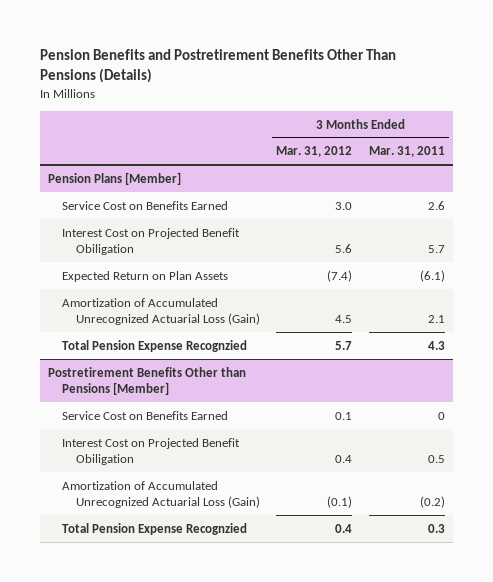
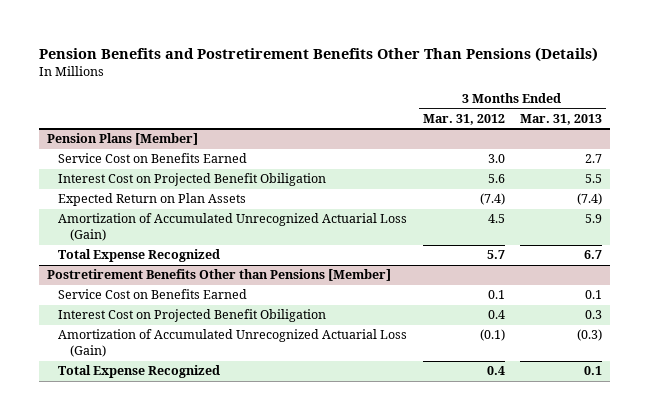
[368,146,445,158] Mar. 31, 2011 -> none
none -> [520,113,603,125] Mar. 31, 2013
[61,339,247,352] Total Pension Expense Recognzied -> [58,249,221,263] Total Expense Recognized
[61,522,247,535] Total Pension Expense Recognzied -> [58,365,221,379] Total Expense Recognized

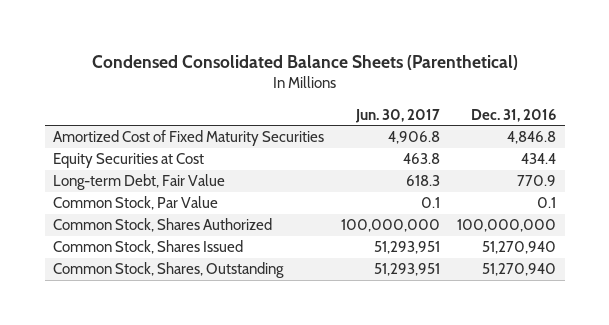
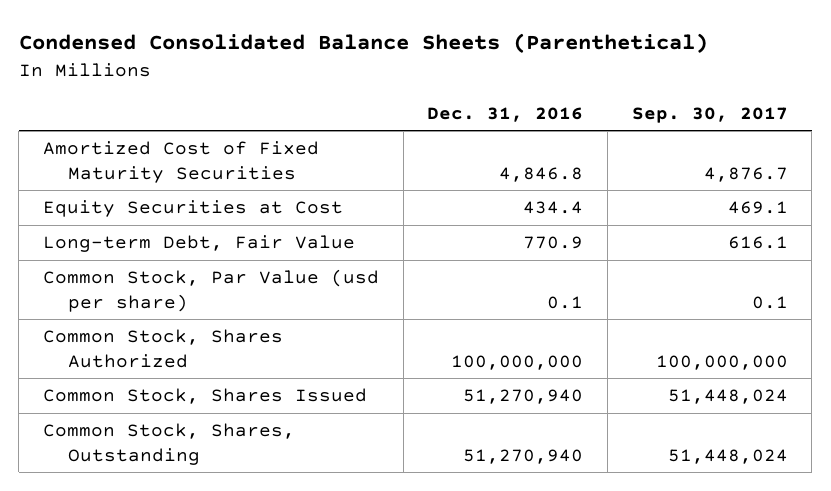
[355,108,441,123] Jun. 30, 2017 -> none
none -> [631,106,788,123] Sep. 30, 2017
[53,196,219,211] Common Stock, Par Value -> [43,269,380,312] Common Stock, Par Value (usd per share)

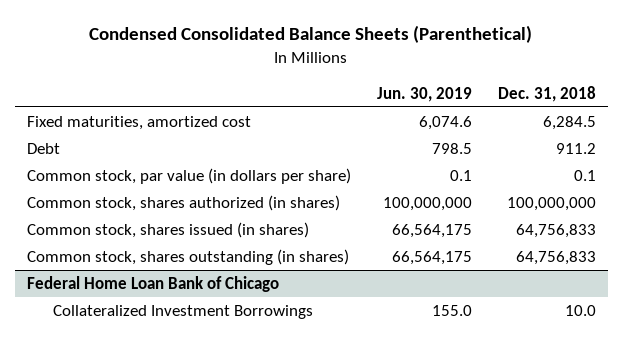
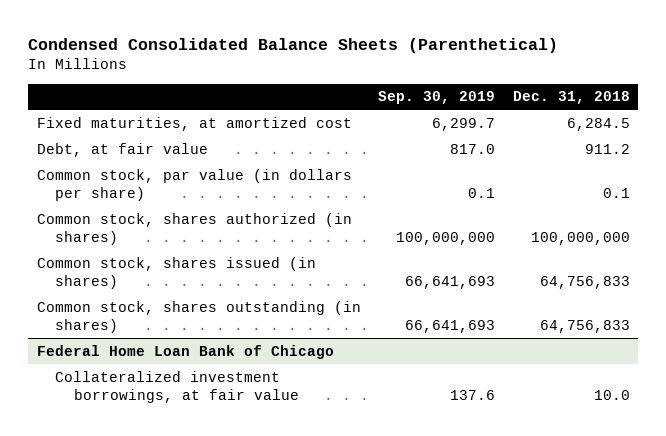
[376,86,472,102] Jun. 30, 2019 -> none
none -> [378,91,496,105] Sep. 30, 2019
[27,116,252,131] Fixed maturities, amortized cost -> [36,116,352,131] Fixed maturities, at amortized cost
[27,143,61,155] Debt -> [36,142,208,157] Debt, at fair value
[53,305,314,320] Collateralized Investment Borrowings -> [55,370,299,403] Collateralized investment borrowings, at fair value

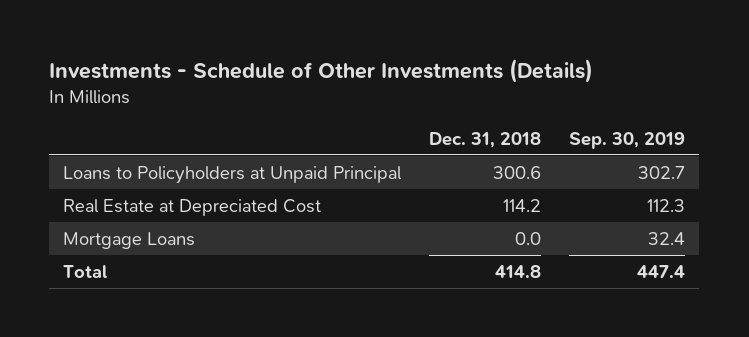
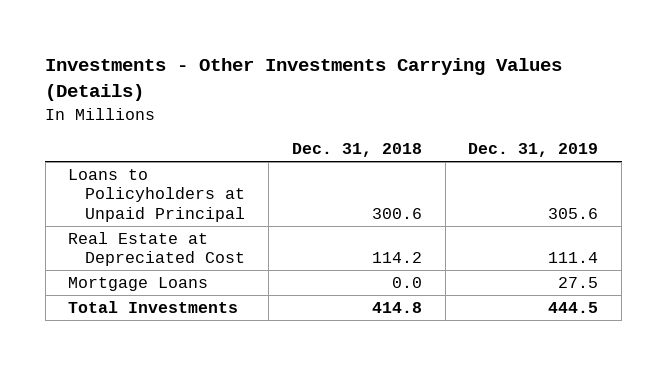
[49,59,594,84] Investments - Schedule of Other Investments (Details) -> [45,58,563,102] Investments - Other Investments Carrying Values (Details)
[569,131,686,149] Sep. 30, 2019 -> none
none -> [468,143,599,158] Dec. 31, 2019
[63,264,108,278] Total -> [68,300,239,313] Total Investments

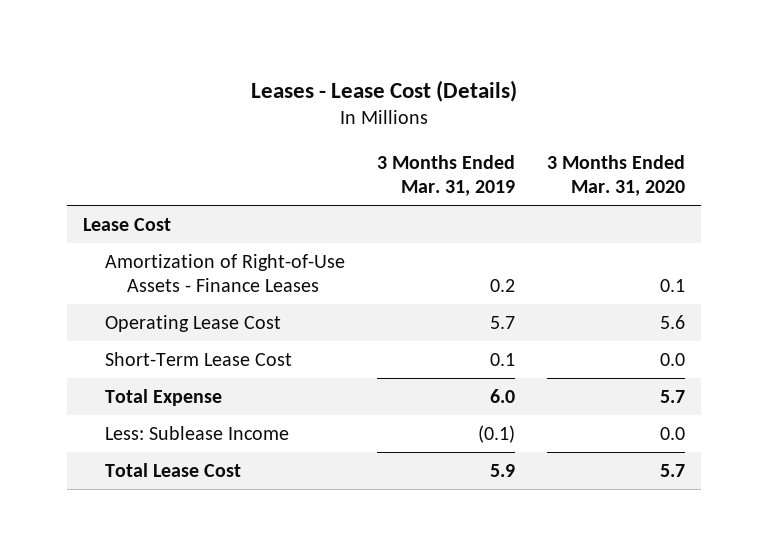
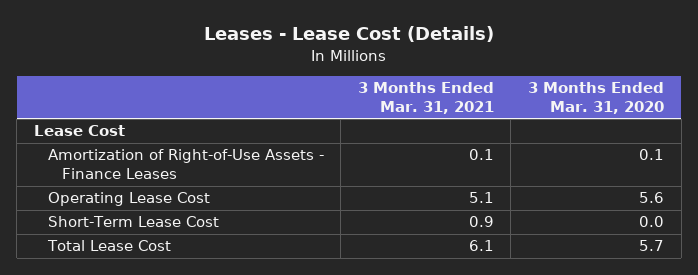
[377,154,516,197] 3 Months Ended Mar. 31, 2019 -> none
none -> [357,82,494,115] 3 Months Ended Mar. 31, 2021
[105,388,223,406] Total Expense -> none
[105,425,290,440] Less: Sublease Income -> none

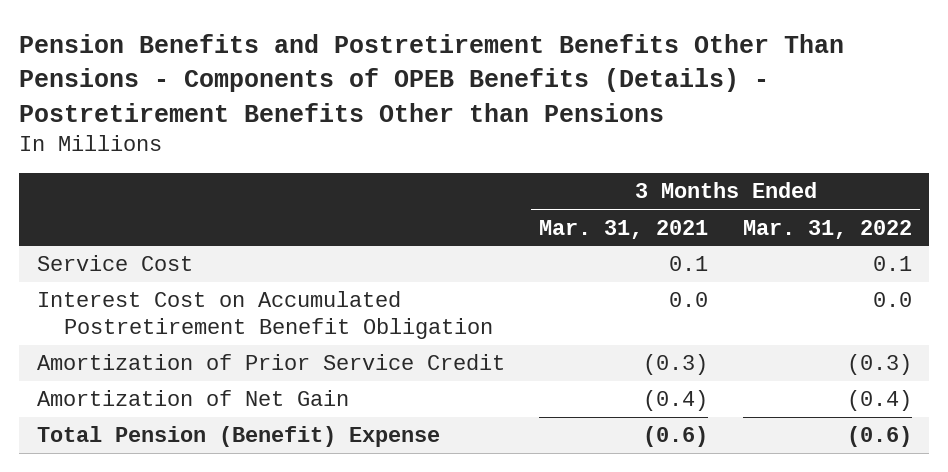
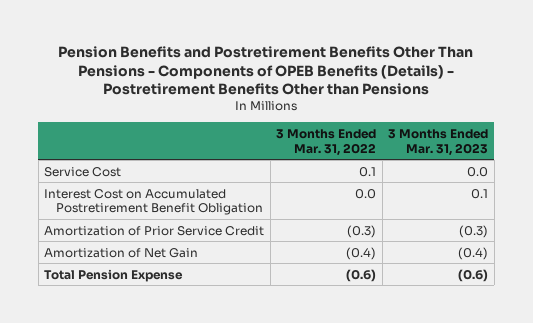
[539,219,709,239] Mar. 31, 2021 -> none
none -> [388,128,489,156] 3 Months Ended Mar. 31, 2023
[36,426,440,448] Total Pension (Benefit) Expense -> [44,268,184,282] Total Pension Expense

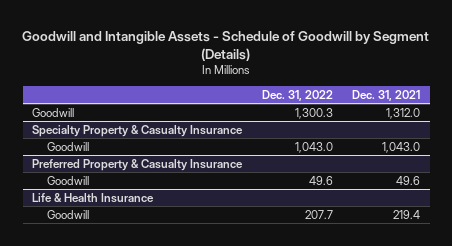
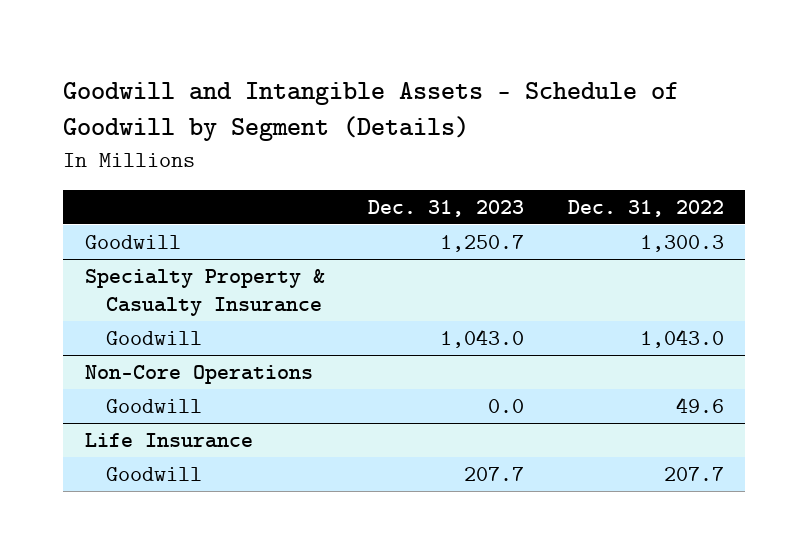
[352,89,421,101] Dec. 31, 2021 -> none
none -> [368,199,525,217] Dec. 31, 2023
[32,158,244,171] Preferred Property & Casualty Insurance -> [84,365,313,385] Non-Core Operations
[32,192,155,203] Life & Health Insurance -> [84,433,253,449] Life Insurance

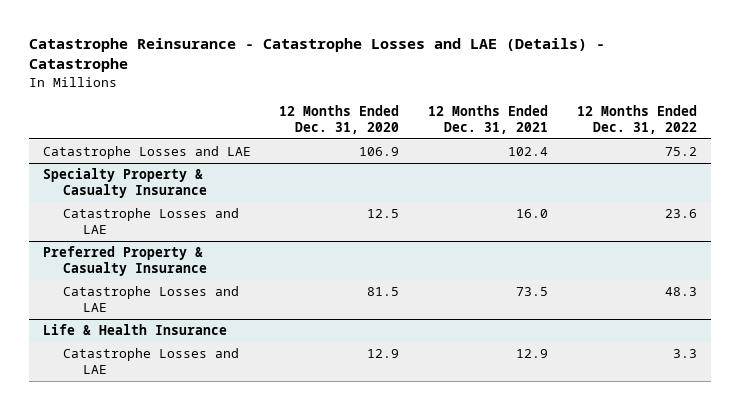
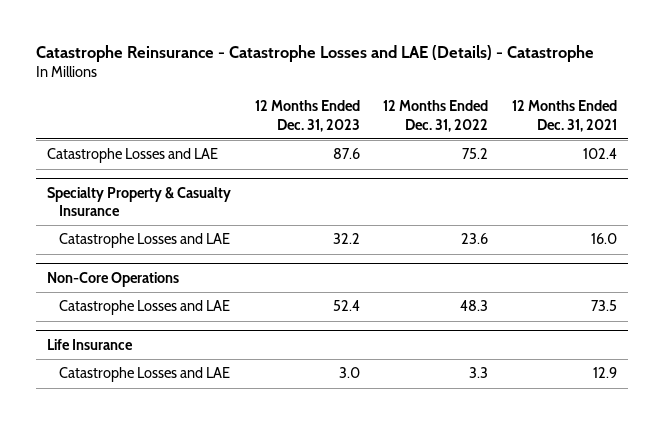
[279,105,400,134] 12 Months Ended Dec. 31, 2020 -> none
none -> [254,100,360,132] 12 Months Ended Dec. 31, 2023
[42,246,207,277] Preferred Property & Casualty Insurance -> [47,271,180,287] Non-Core Operations
[42,324,227,336] Life & Health Insurance -> [47,338,134,350] Life Insurance

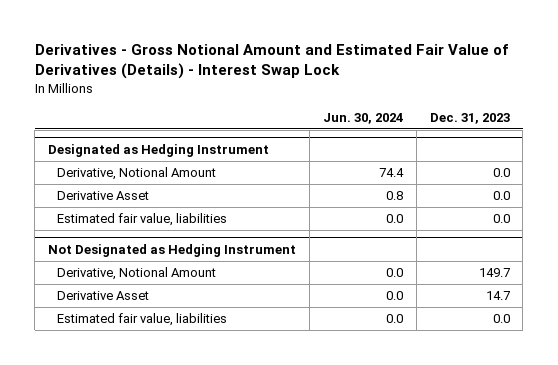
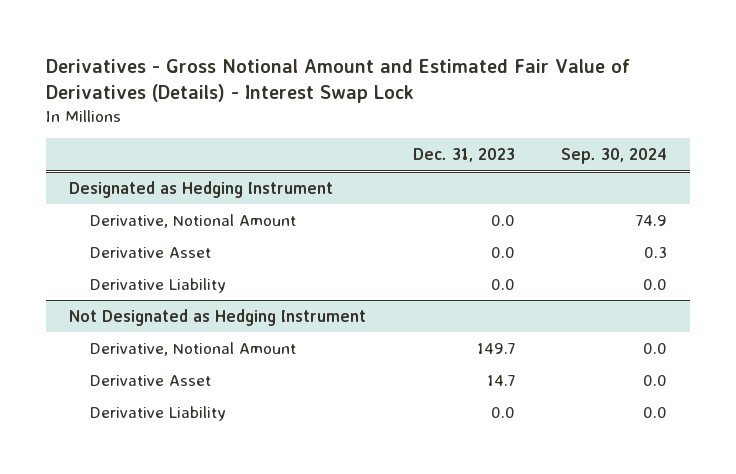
[322,113,403,125] Jun. 30, 2024 -> none
none -> [560,148,667,165] Sep. 30, 2024
[57,212,228,226] Estimated fair value, liabilities -> [90,277,227,293] Derivative Liability
[57,312,228,326] Estimated fair value, liabilities -> [90,405,227,421] Derivative Liability

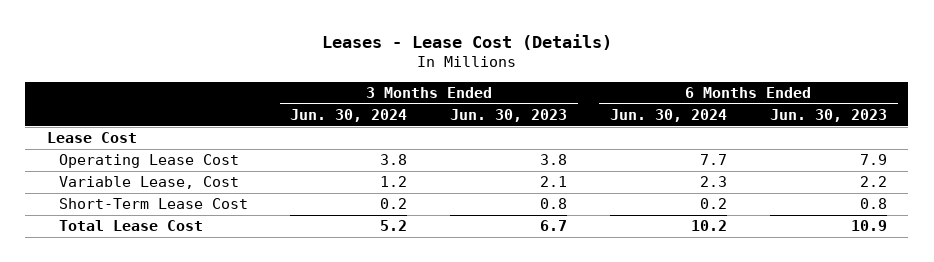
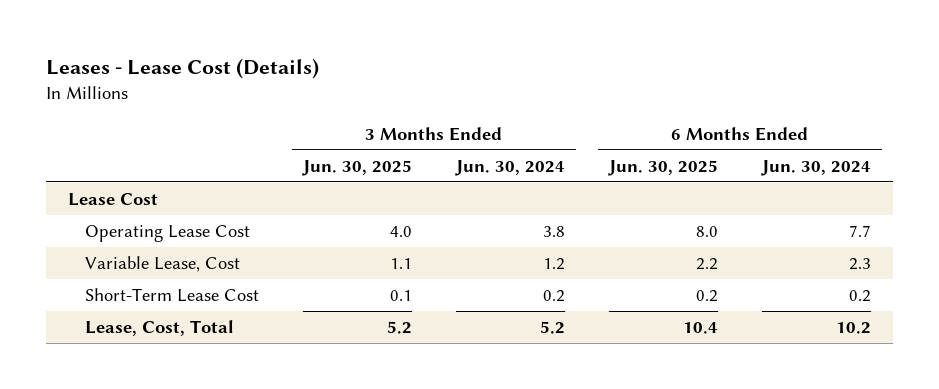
[450,108,568,122] Jun. 30, 2023 -> none
[769,108,887,122] Jun. 30, 2023 -> none
none -> [302,159,413,176] Jun. 30, 2025
none -> [608,159,719,176] Jun. 30, 2025
[58,220,203,232] Total Lease Cost -> [85,320,235,337] Lease, Cost, Total

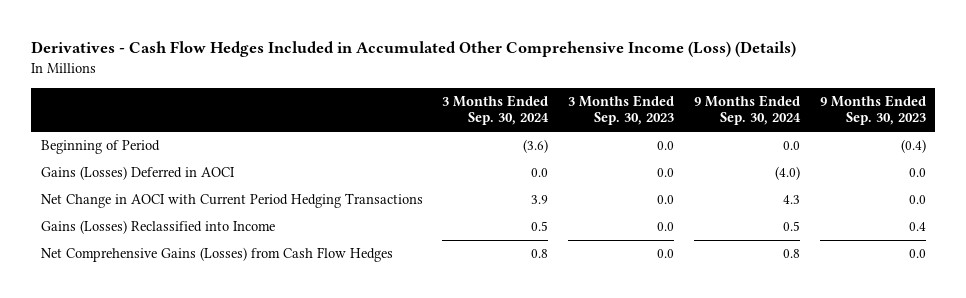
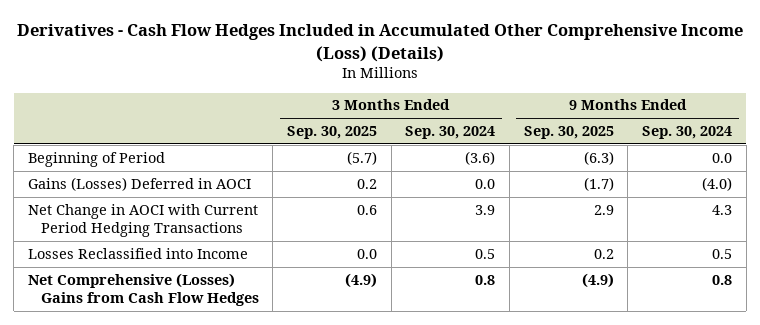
[568,94,675,126] 3 Months Ended Sep. 30, 2023 -> none
[819,94,926,126] 9 Months Ended Sep. 30, 2023 -> none
none -> [286,126,377,140] Sep. 30, 2025
none -> [523,126,614,140] Sep. 30, 2025
[40,220,275,235] Gains (Losses) Reclassified into Income -> [28,247,249,259] Losses Reclassified into Income
[40,247,393,263] Net Comprehensive Gains (Losses) from Cash Flow Hedges -> [28,272,259,307] Net Comprehensive (Losses) Gains from Cash Flow Hedges

